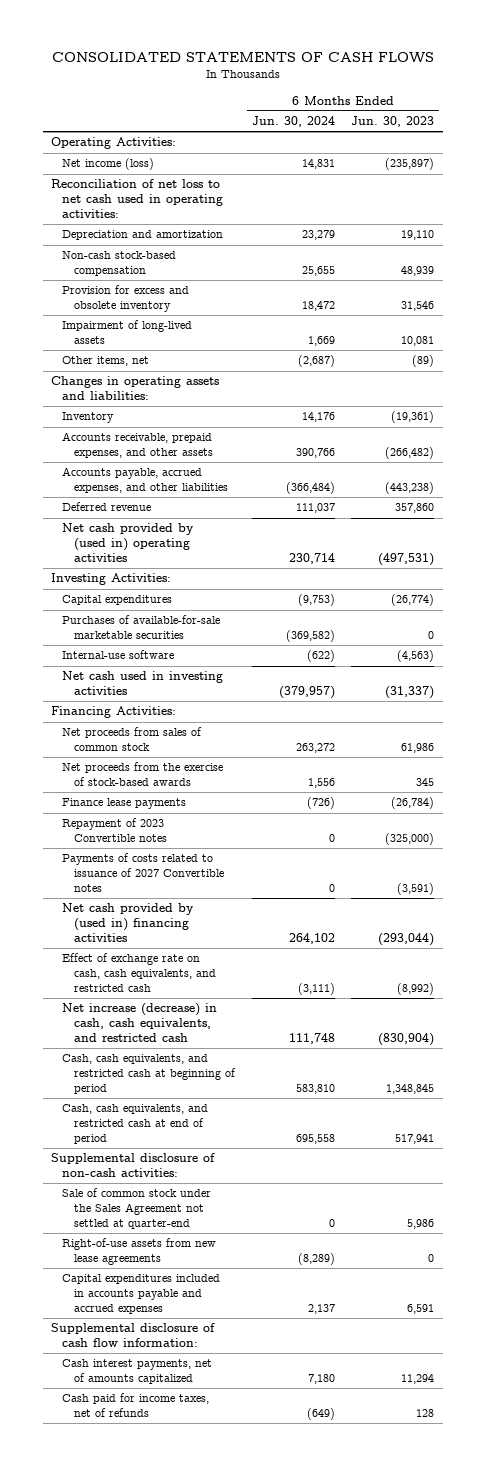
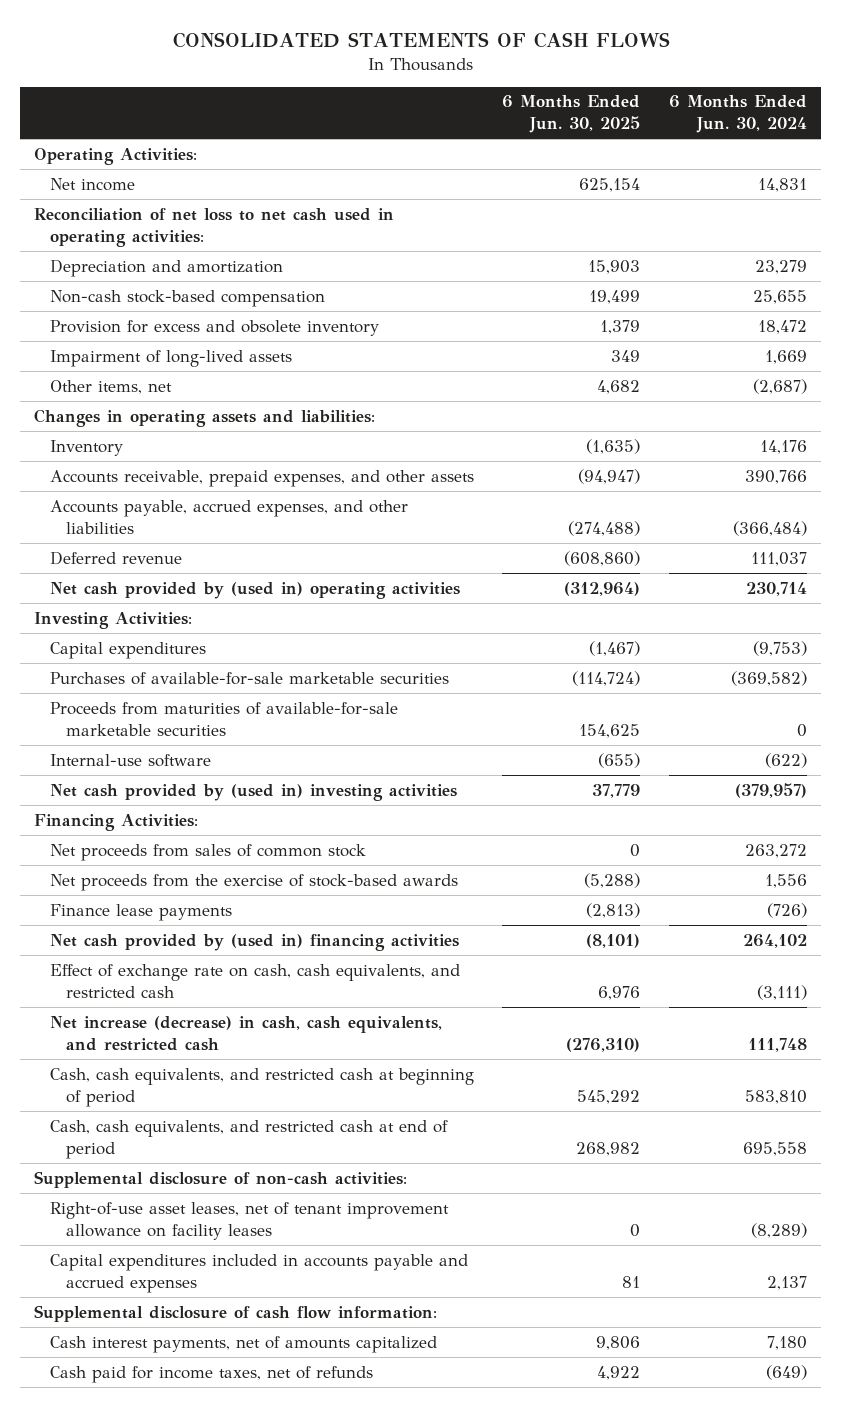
[351,116,435,128] Jun. 30, 2023 -> none
none -> [502,95,641,134] 6 Months Ended Jun. 30, 2025
[62,158,155,171] Net income (loss) -> [50,177,136,191] Net income
none -> [50,701,399,736] Proceeds from maturities of available-for-sale marketable securities
[62,671,224,696] Net cash used in investing activities -> [50,783,458,801] Net cash provided by (used in) investing activities
[62,818,167,843] Repayment of 2023 Convertible notes -> none
[62,853,224,892] Payments of costs related to issuance of 2027 Convertible notes -> none
[62,1188,212,1229] Sale of common stock under the Sales Agreement not settled at quarter-end -> none
[62,1238,217,1266] Right-of-use assets from new lease agreements -> [50,1201,450,1240] Right-of-use asset leases, net of tenant improvement allowance on facility leases

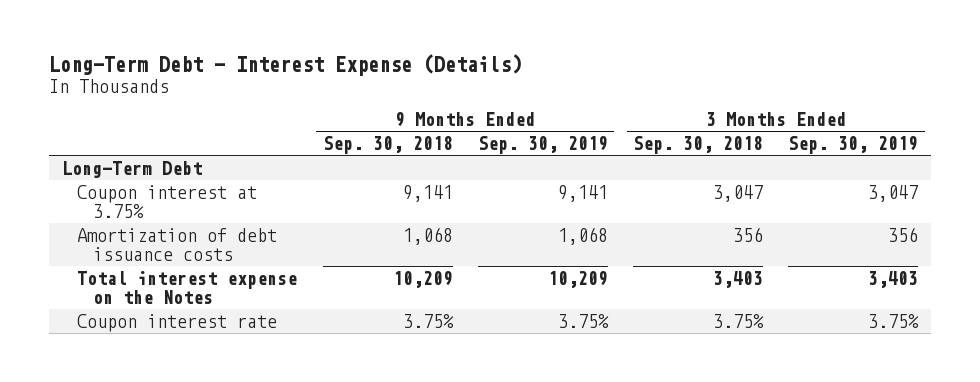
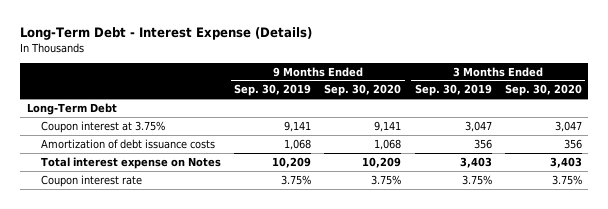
[322,136,453,155] Sep. 30, 2018 -> none
[633,136,764,155] Sep. 30, 2018 -> none
none -> [324,84,402,97] Sep. 30, 2020
none -> [504,84,582,97] Sep. 30, 2020
[77,270,298,304] Total interest expense on the Notes -> [41,156,222,169] Total interest expense on Notes

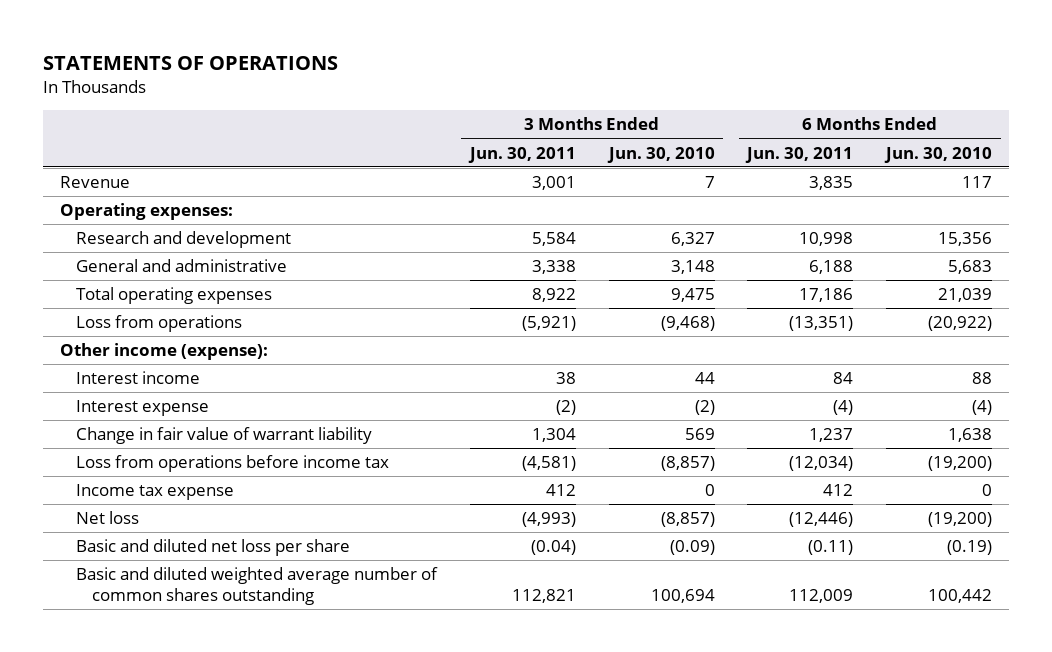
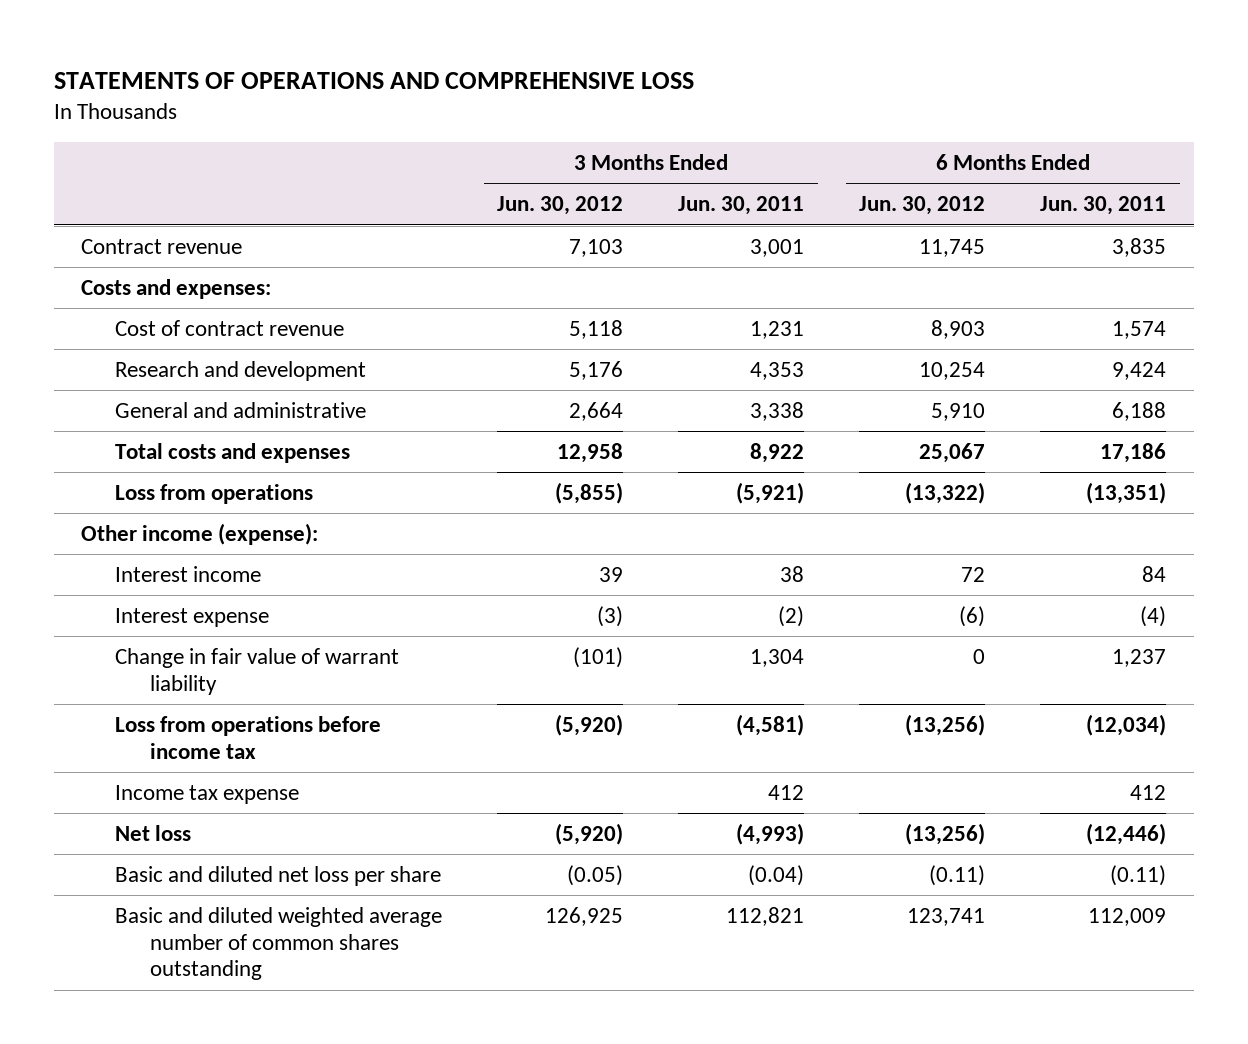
[43,55,339,70] STATEMENTS OF OPERATIONS -> [53,71,694,89] STATEMENTS OF OPERATIONS AND COMPREHENSIVE LOSS
[606,146,715,163] Jun. 30, 2010 -> none
[884,146,993,163] Jun. 30, 2010 -> none
none -> [497,196,624,216] Jun. 30, 2012
none -> [859,196,986,216] Jun. 30, 2012
[59,203,233,221] Operating expenses: -> none
[59,176,130,189] Revenue -> [81,239,243,255] Contract revenue
none -> [81,279,272,300] Costs and expenses:
none -> [115,320,345,337] Cost of contract revenue
[531,232,576,247] 5,584 -> [750,362,805,381] 4,353
[799,232,854,247] 10,998 -> [1112,362,1167,381] 9,424
[75,287,272,305] Total operating expenses -> [115,443,351,464] Total costs and expenses

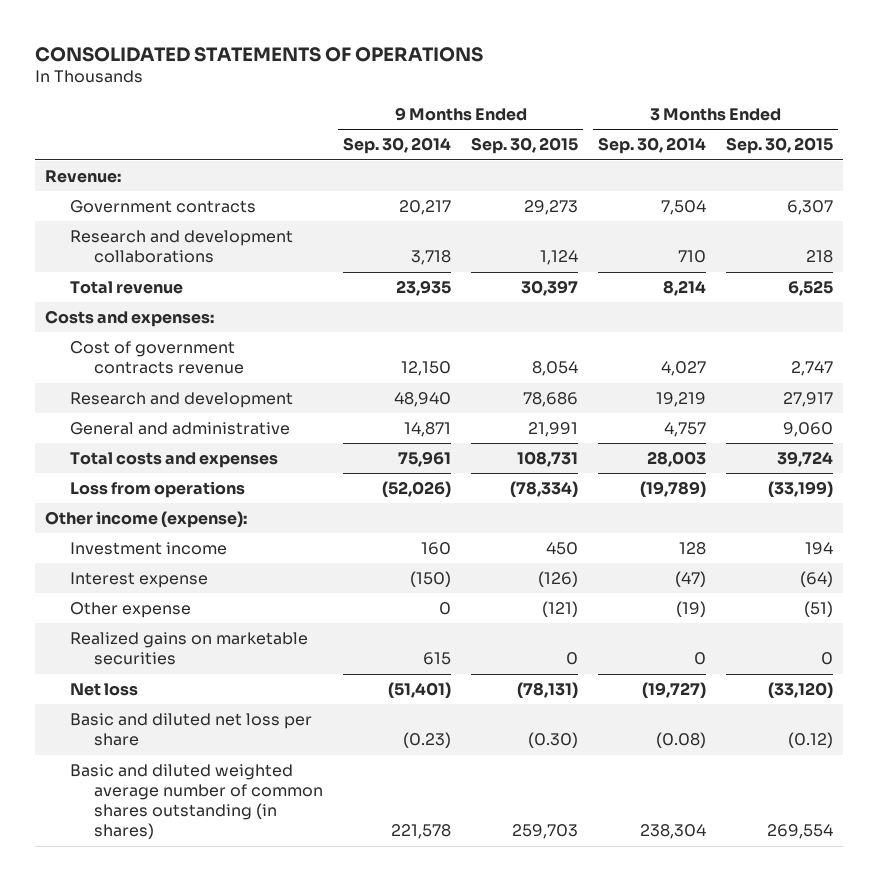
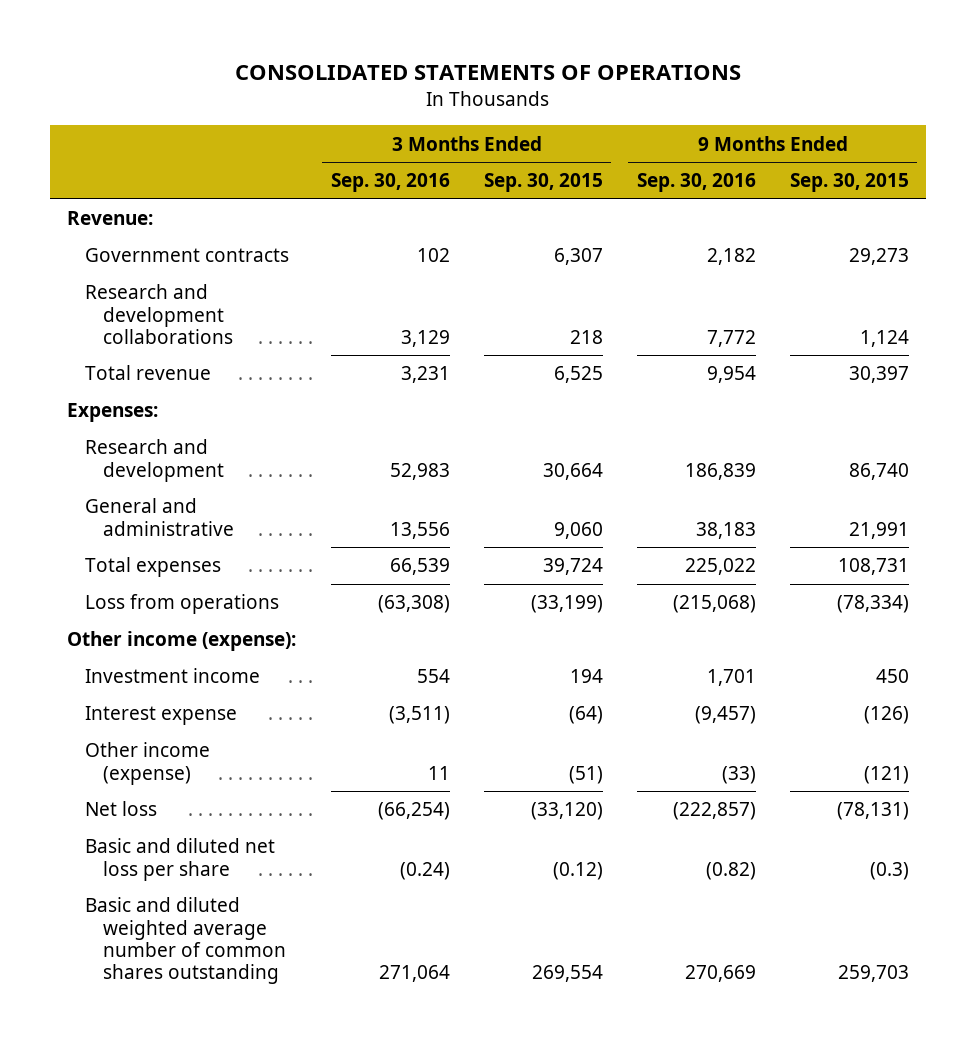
[343,137,452,155] Sep. 30, 2014 -> none
[598,137,707,155] Sep. 30, 2014 -> none
none -> [330,173,450,193] Sep. 30, 2016
none -> [636,173,756,193] Sep. 30, 2016
[69,341,245,375] Cost of government contracts revenue -> none
[45,310,215,328] Costs and expenses: -> [67,403,159,423] Expenses:
[523,392,579,408] 78,686 -> [848,462,909,480] 86,740
[782,392,833,408] 27,917 -> [542,462,603,480] 30,664
[69,452,278,469] Total costs and expenses -> [85,557,222,578] Total expenses
[69,632,308,666] Realized gains on marketable securities -> none
[69,602,191,619] Other expense -> [85,742,211,785] Other income (expense)
[528,732,579,749] (0.30) -> [869,861,909,880] (0.3)
[69,764,324,840] Basic and diluted weighted average number of common shares outstanding (in shares) -> [85,897,286,985] Basic and diluted weighted average number of common shares outstanding

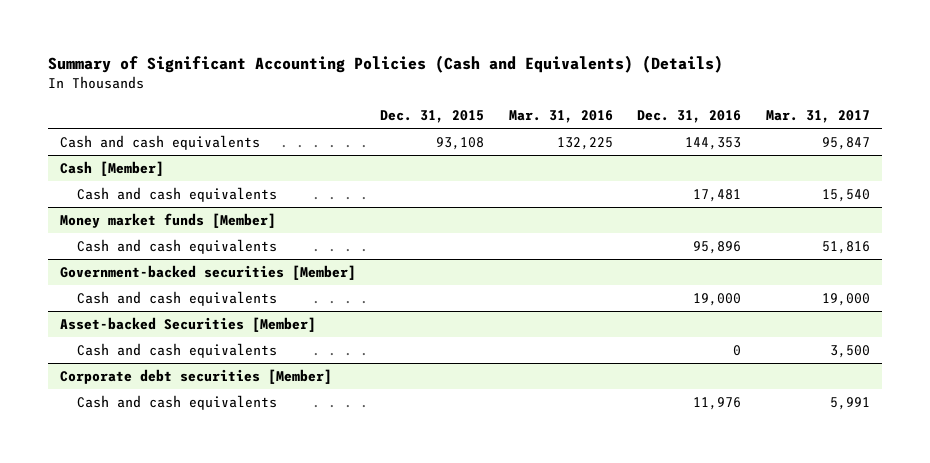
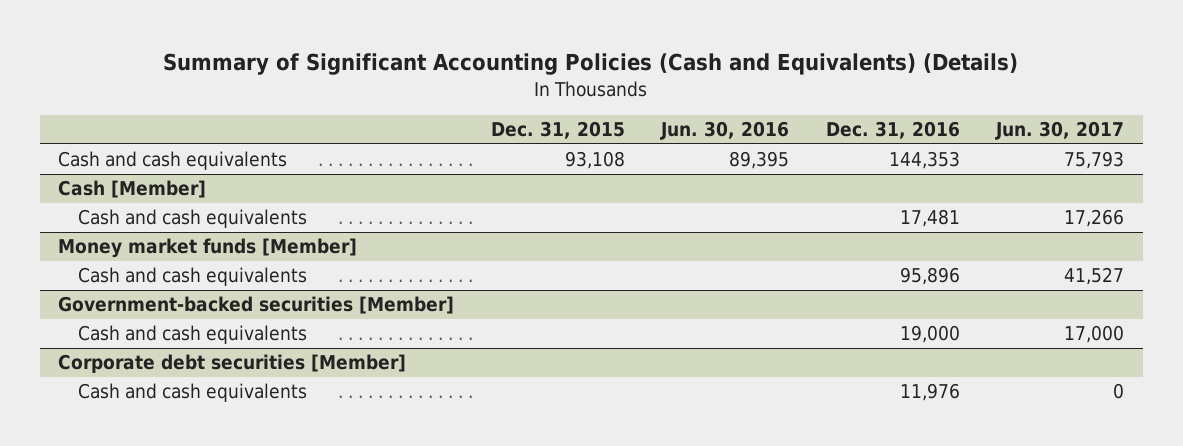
[508,110,613,124] Mar. 31, 2016 -> none
[765,110,870,124] Mar. 31, 2017 -> none
none -> [660,121,790,141] Jun. 30, 2016
none -> [995,121,1125,141] Jun. 30, 2017
[59,316,316,332] Asset-backed Securities [Member] -> none
[77,342,278,358] Cash and cash equivalents -> none

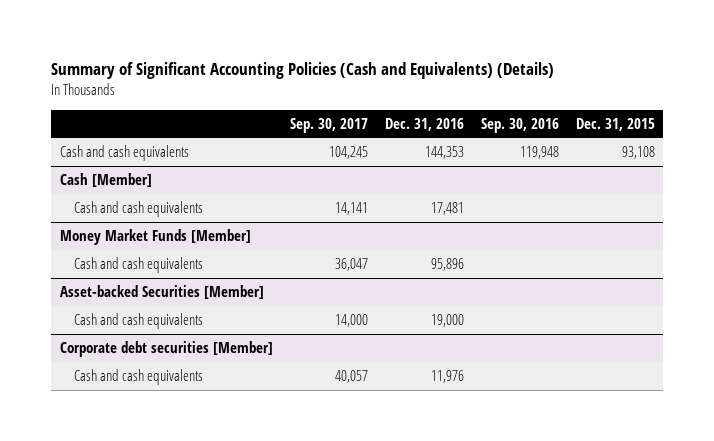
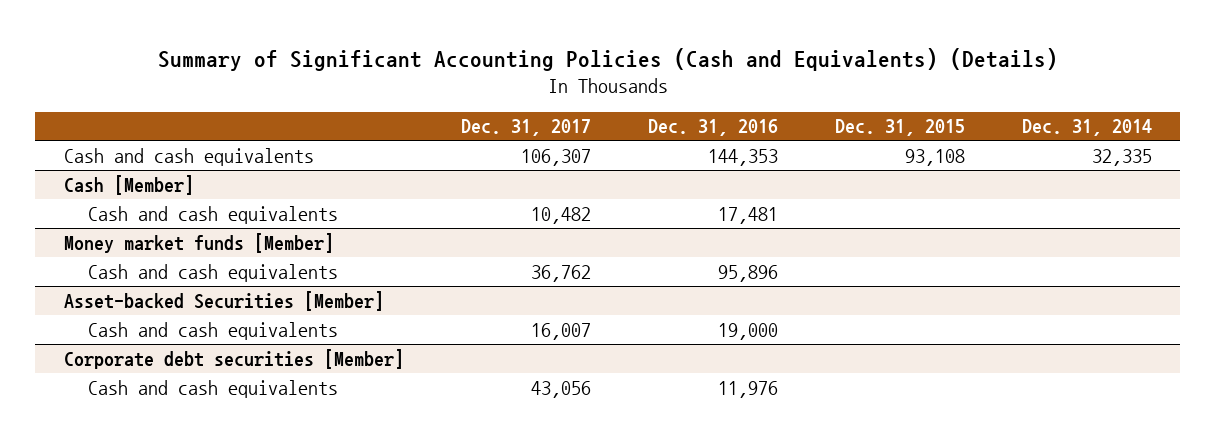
[289,117,368,133] Sep. 30, 2017 -> none
[480,117,559,133] Sep. 30, 2016 -> none
none -> [460,119,591,137] Dec. 31, 2017
none -> [1021,119,1152,137] Dec. 31, 2014
[59,229,251,246] Money Market Funds [Member] -> [63,232,334,253] Money market funds [Member]

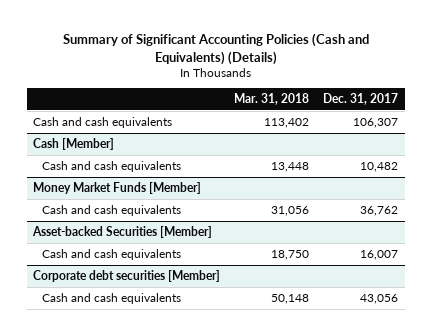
[647,119,778,137] Dec. 31, 2016 -> none
[834,119,965,137] Dec. 31, 2015 -> none
[1021,119,1152,137] Dec. 31, 2014 -> none
none -> [234,93,310,106] Mar. 31, 2018
[63,232,334,253] Money market funds [Member] -> [33,181,202,194] Money Market Funds [Member]

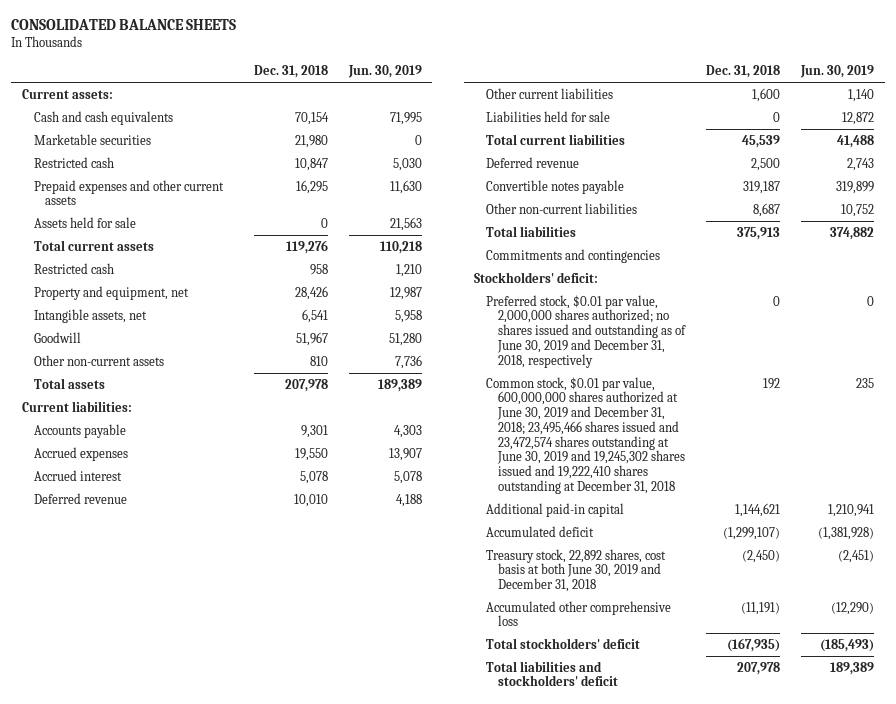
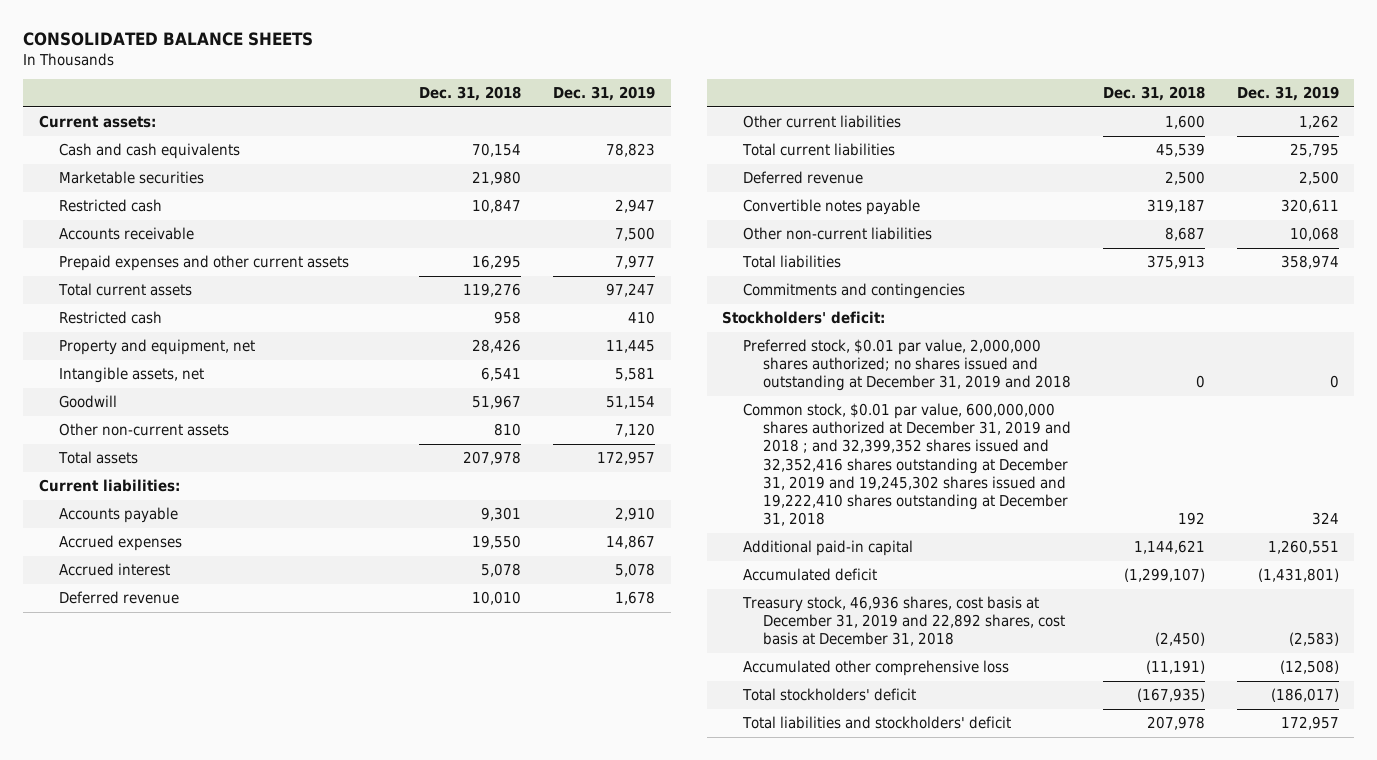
[347,65,422,79] Jun. 30, 2019 -> none
none -> [552,86,655,102] Dec. 31, 2019
none -> [59,227,195,241] Accounts receivable
[33,216,136,228] Assets held for sale -> none
[486,110,611,122] Liabilities held for sale -> none
[486,294,686,368] Preferred stock, $0.01 par value, 2,000,000 shares authorized; no shares issued and outstanding as of June 30, 2019 and December 31, 2018, respectively -> [742,339,1072,392] Preferred stock, $0.01 par value, 2,000,000 shares authorized; no shares issued and outstanding at December 31, 2019 and 2018
[486,376,685,494] Common stock, $0.01 par value, 600,000,000 shares authorized at June 30, 2019 and December 31, 2018; 23,495,466 shares issued and 23,472,574 shares outstanding at June 30, 2019 and 19,245,302 shares issued and 19,222,410 shares outstanding at December 31, 2018 -> [742,403,1072,527] Common stock, $0.01 par value, 600,000,000 shares authorized at December 31, 2019 and 2018 ; and 32,399,352 shares issued and 32,352,416 shares outstanding at December 31, 2019 and 19,245,302 shares issued and 19,222,410 shares outstanding at December 31, 2018
[486,548,667,593] Treasury stock, 22,892 shares, cost basis at both June 30, 2019 and December 31, 2018 -> [741,596,1066,647] Treasury stock, 46,936 shares, cost basis at December 31, 2019 and 22,892 shares, cost basis at December 31, 2018

